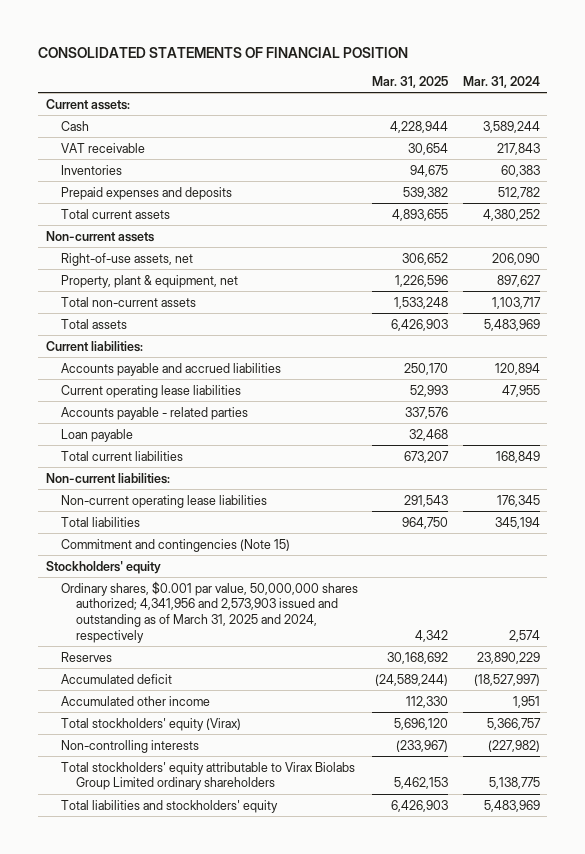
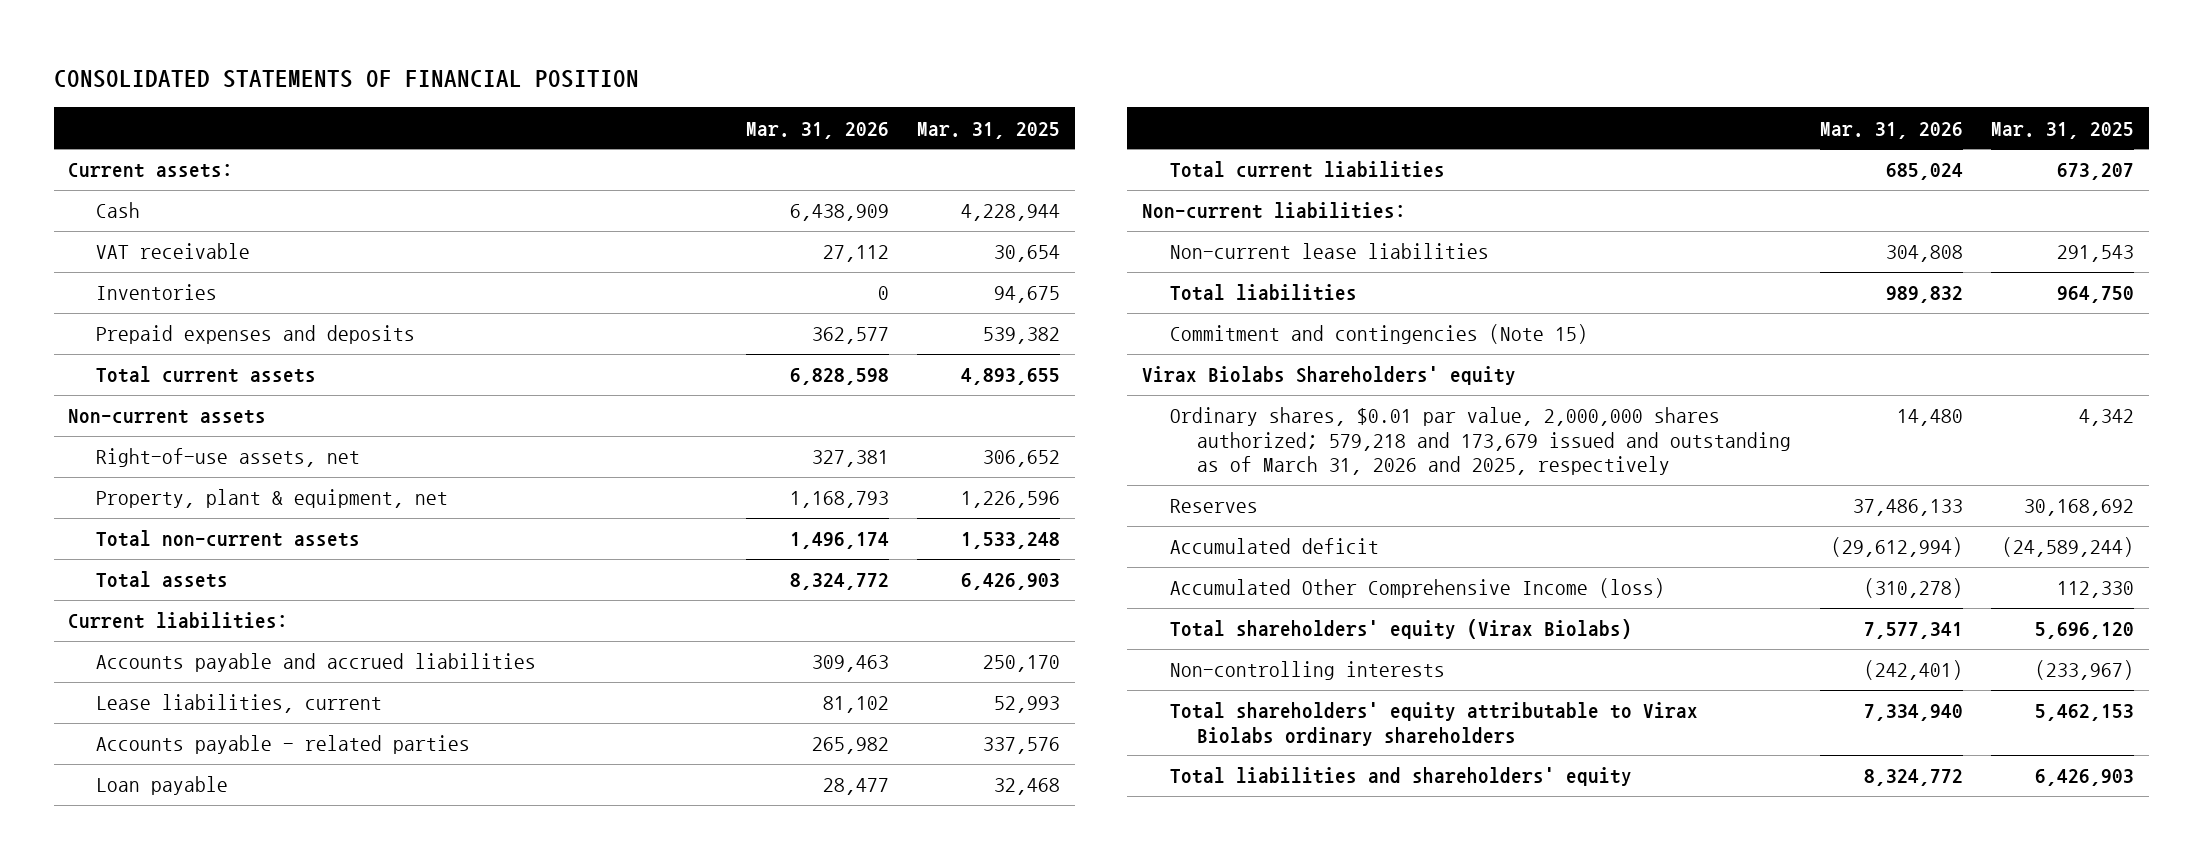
[462,75,540,88] Mar. 31, 2024 -> none
none -> [745,121,889,139] Mar. 31, 2026
[60,384,241,398] Current operating lease liabilities -> [95,694,382,714] Lease liabilities, current
[60,494,267,508] Non-current operating lease liabilities -> [1169,243,1489,260] Non-current lease liabilities
[45,560,161,574] Stockholders' equity -> [1141,366,1516,386] Virax Biolabs Shareholders' equity
[60,580,358,643] Ordinary shares, $0.001 par value, 50,000,000 shares authorized; 4,341,956 and 2,573,903 issued and outstanding as of March 31, 2025 and 2024, respectively -> [1169,407,1792,476] Ordinary shares, $0.01 par value, 2,000,000 shares authorized; 579,218 and 173,679 issued and outstanding as of March 31, 2026 and 2025, respectively
[60,695,210,706] Accumulated other income -> [1169,578,1665,599] Accumulated Other Comprehensive Income (loss)
[60,717,241,731] Total stockholders' equity (Virax) -> [1169,619,1632,640] Total shareholders' equity (Virax Biolabs)
[60,761,355,791] Total stockholders' equity attributable to Virax Biolabs Group Limited ordinary shareholders -> [1169,702,1698,746] Total shareholders' equity attributable to Virax Biolabs ordinary shareholders
[60,799,278,813] Total liabilities and stockholders' equity -> [1169,767,1632,787] Total liabilities and shareholders' equity

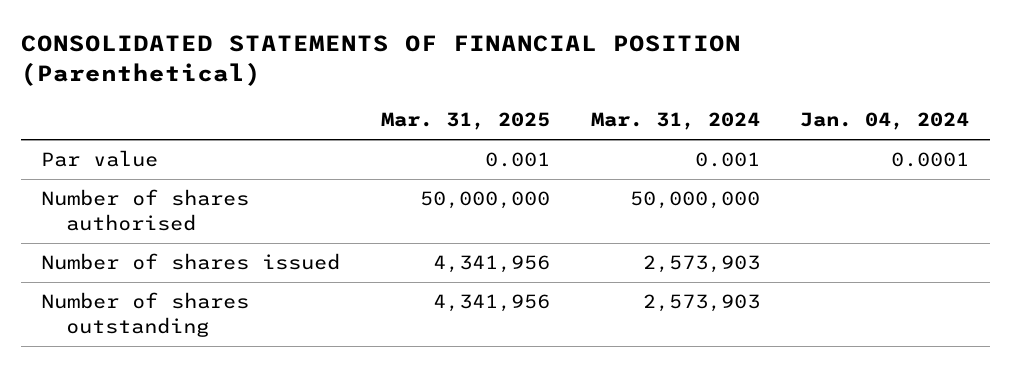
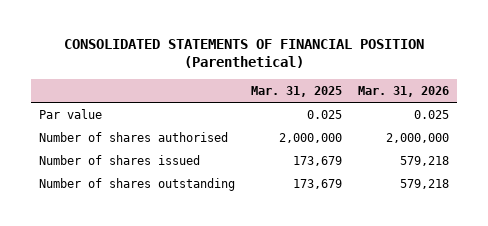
[590,112,760,131] Mar. 31, 2024 -> none
[800,112,970,131] Jan. 04, 2024 -> none
none -> [358,86,450,98] Mar. 31, 2026
[484,152,550,168] 0.001 -> [306,109,342,119] 0.025
[419,191,550,210] 50,000,000 -> [278,132,342,143] 2,000,000
[432,255,550,274] 4,341,956 -> [292,155,342,166] 173,679
[432,294,550,313] 4,341,956 -> [292,178,342,189] 173,679

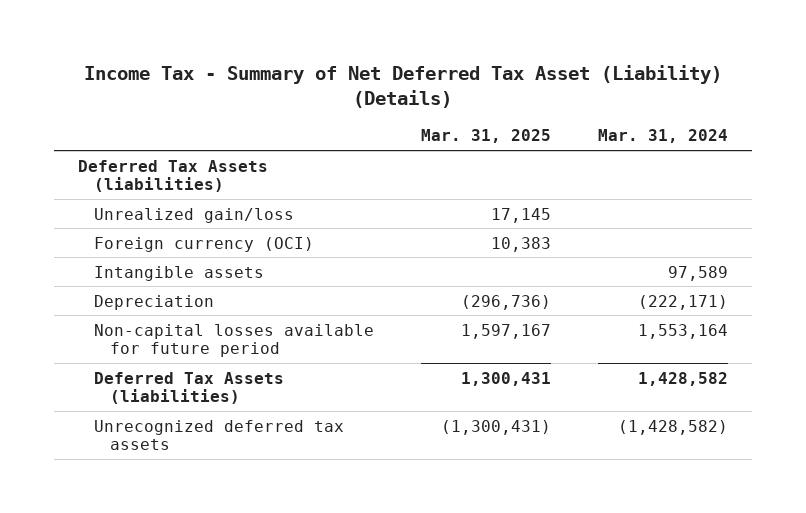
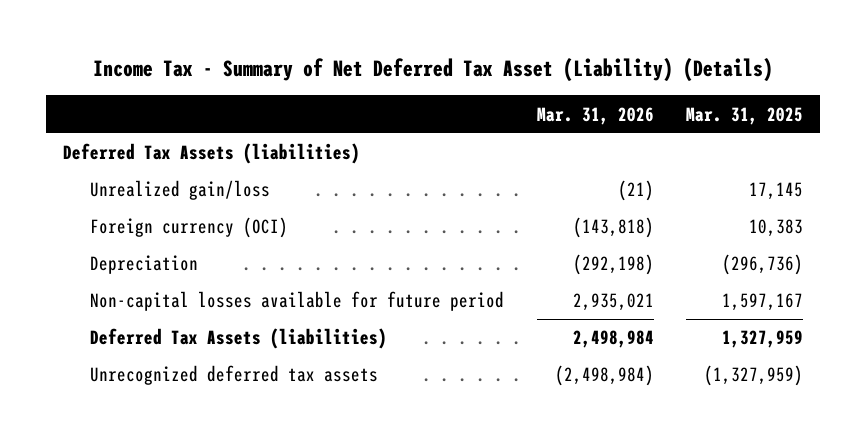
[598,129,729,144] Mar. 31, 2024 -> none
none -> [536,106,654,125] Mar. 31, 2026
[94,265,265,281] Intangible assets -> none
[461,371,552,386] 1,300,431 -> [722,330,804,349] 1,327,959
[441,419,552,435] (1,300,431) -> [704,365,804,387] (1,327,959)

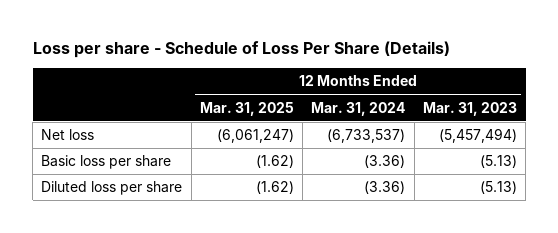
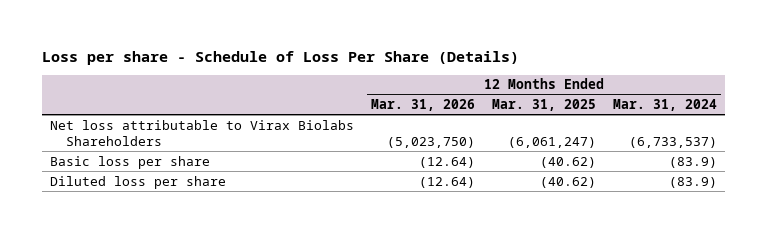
[422,101,517,116] Mar. 31, 2023 -> none
none -> [370,99,475,112] Mar. 31, 2026
[41,129,95,141] Net loss -> [50,119,355,147] Net loss attributable to Virax Biolabs Shareholders
[255,155,294,169] (1.62) -> [539,156,596,168] (40.62)
[364,155,406,169] (3.36) -> [668,156,717,168] (83.9)
[255,181,294,195] (1.62) -> [539,176,596,188] (40.62)
[364,181,406,195] (3.36) -> [668,176,717,188] (83.9)

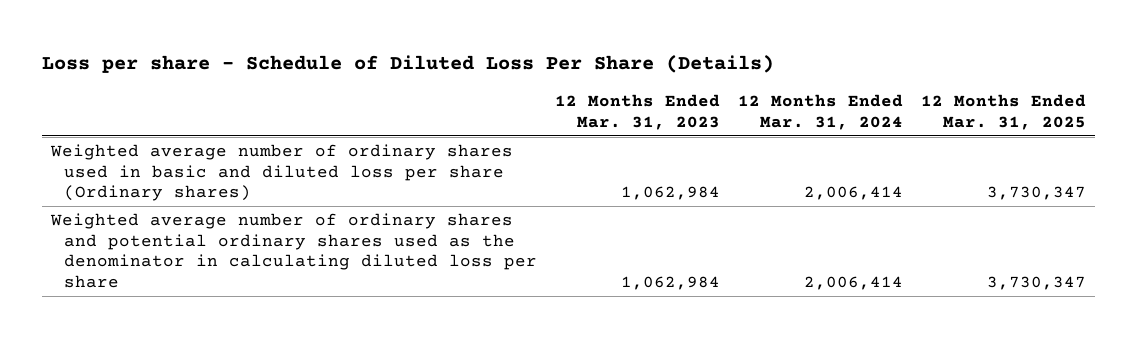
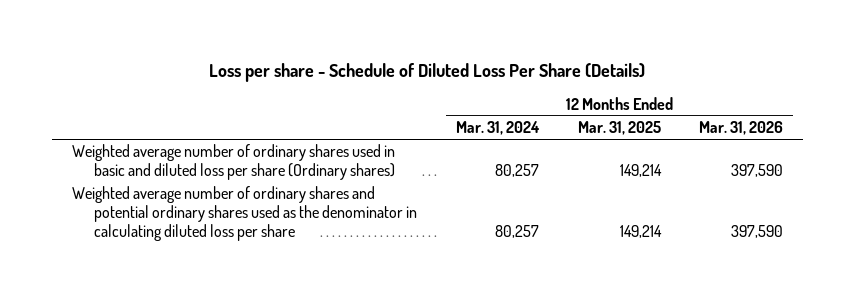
[554,94,720,130] 12 Months Ended Mar. 31, 2023 -> none
none -> [699,121,784,136] Mar. 31, 2026
[803,186,903,201] 2,006,414 -> [495,164,540,178] 80,257
[986,186,1086,201] 3,730,347 -> [619,164,662,178] 149,214
[803,276,903,291] 2,006,414 -> [495,225,540,239] 80,257
[986,276,1086,291] 3,730,347 -> [619,225,662,239] 149,214

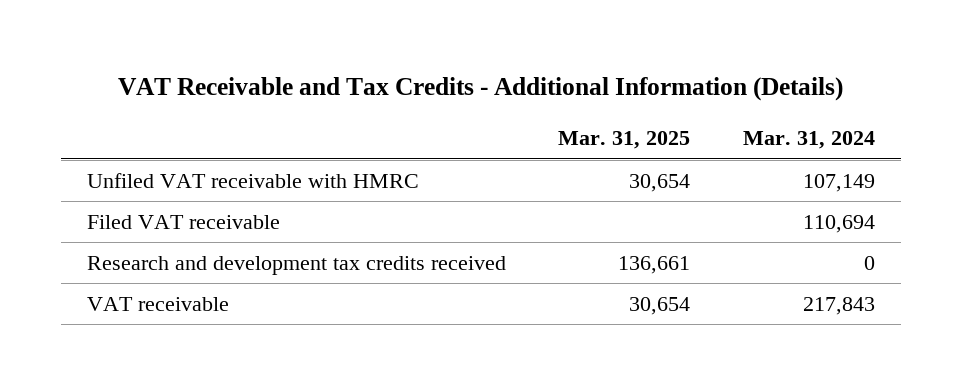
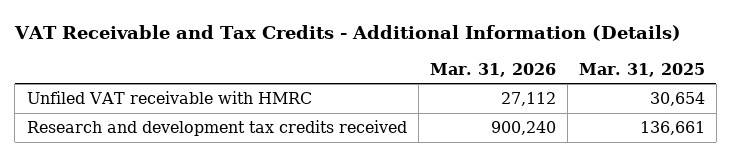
[742,131,875,150] Mar. 31, 2024 -> none
none -> [429,62,556,77] Mar. 31, 2026
[86,214,280,229] Filed VAT receivable -> none
[86,296,229,311] VAT receivable -> none

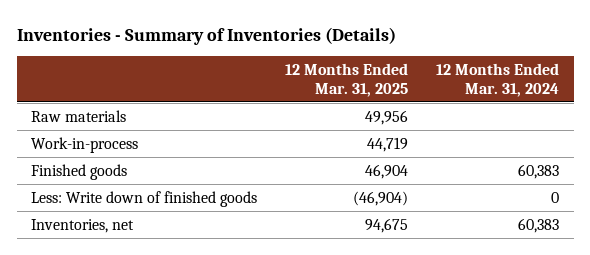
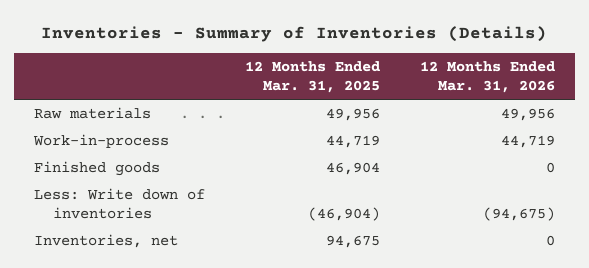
[436,62,560,97] 12 Months Ended Mar. 31, 2024 -> none
none -> [419,61,555,94] 12 Months Ended Mar. 31, 2026
[30,190,257,207] Less: Write down of finished goods -> [34,187,206,219] Less: Write down of inventories

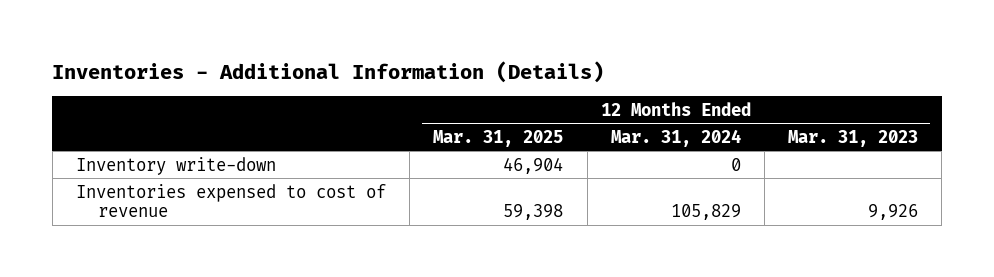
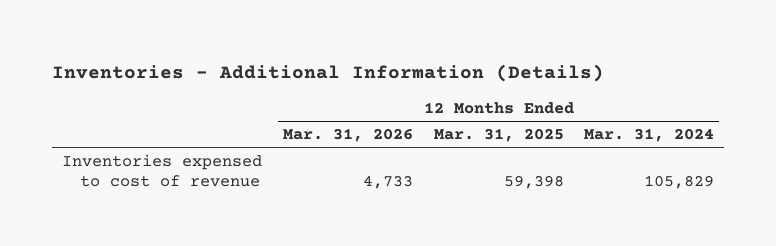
[788,129,919,147] Mar. 31, 2023 -> none
none -> [282,128,413,143] Mar. 31, 2026
[76,156,277,175] Inventory write-down -> none

